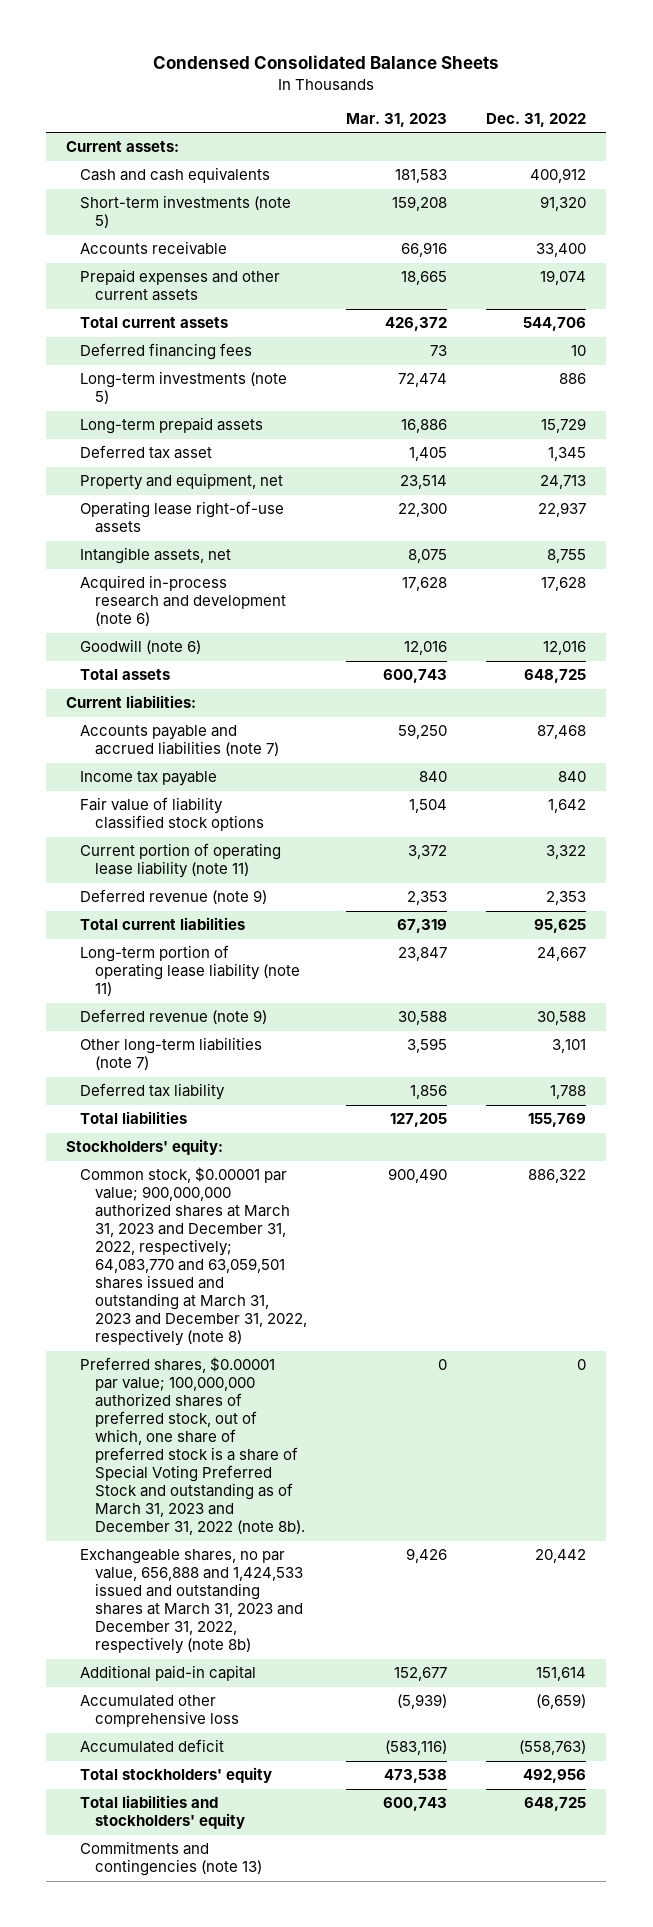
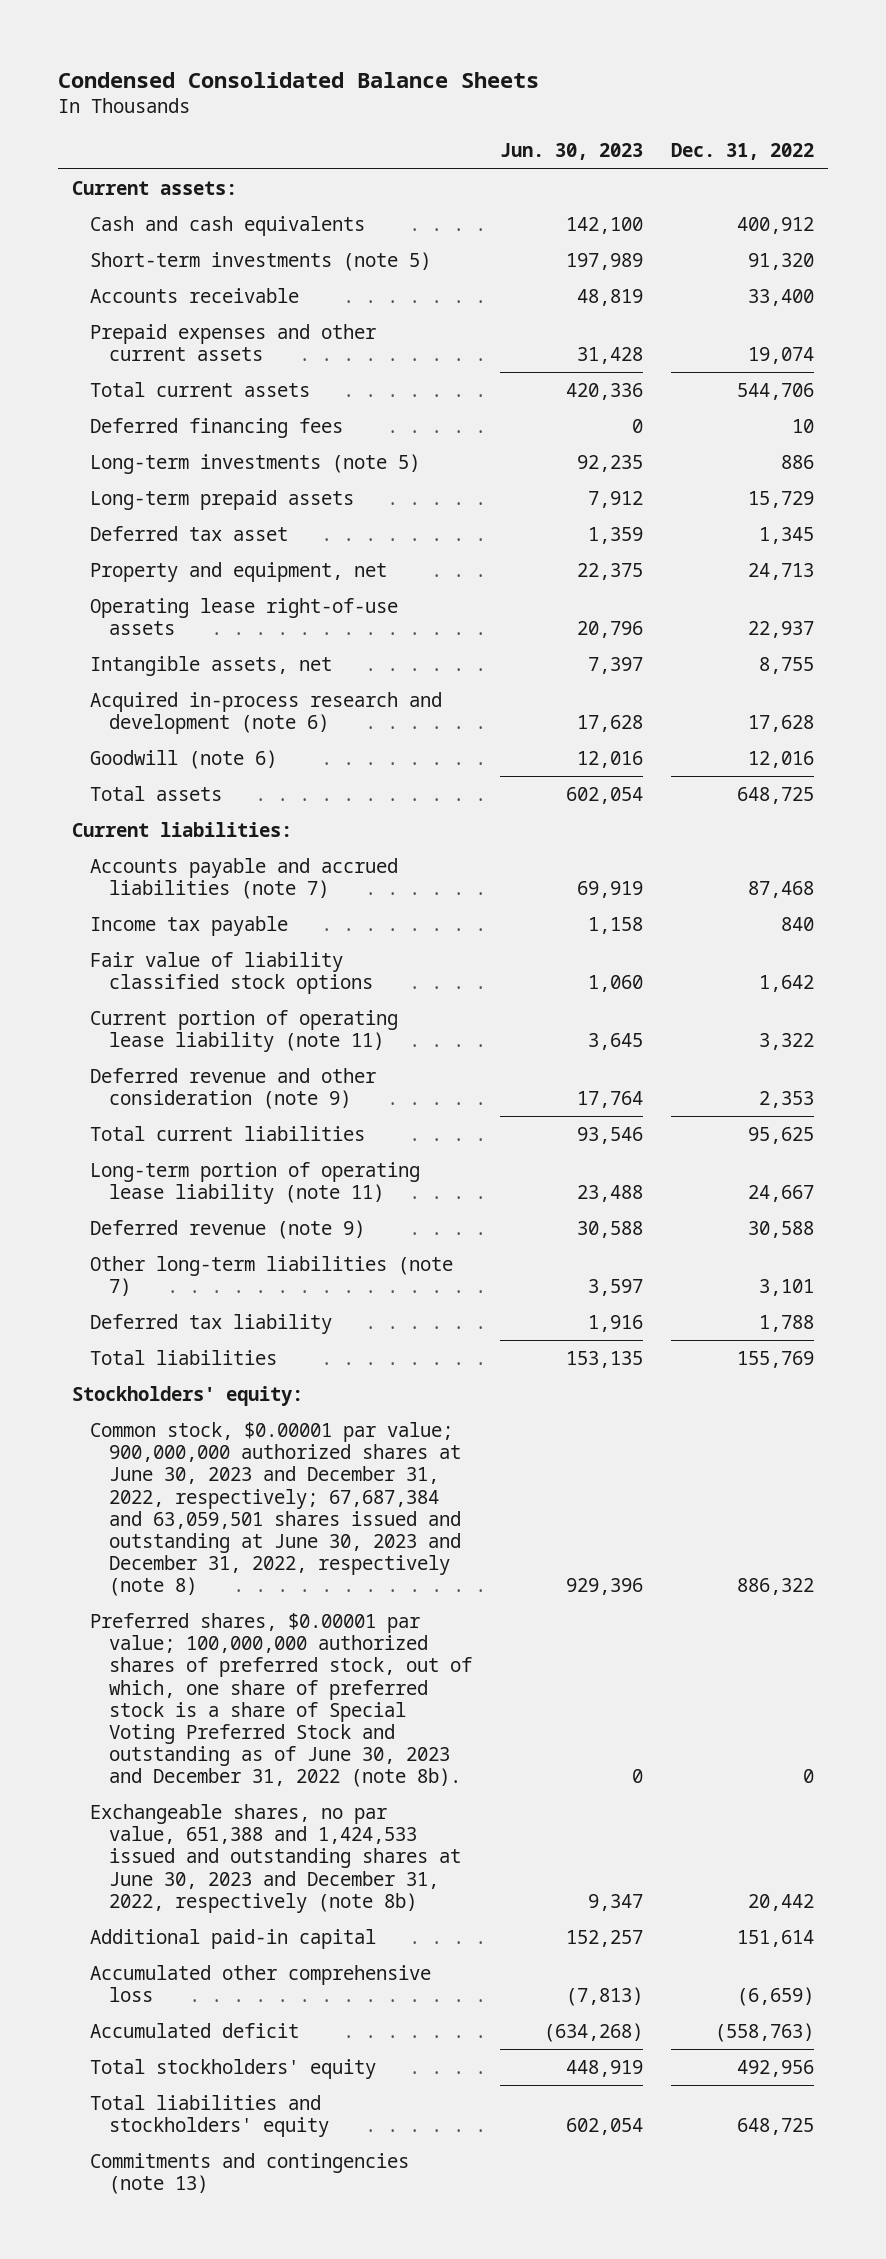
[345,112,447,127] Mar. 31, 2023 -> none
none -> [499,143,643,161] Jun. 30, 2023
[80,889,268,905] Deferred revenue (note 9) -> [90,1067,377,1110] Deferred revenue and other consideration (note 9)
[80,1167,307,1347] Common stock, $0.00001 par value; 900,000,000 authorized shares at March 31, 2023 and December 31, 2022, respectively; 64,083,770 and 63,059,501 shares issued and outstanding at March 31, 2023 and December 31, 2022, respectively (note 8) -> [90,1421,461,1597] Common stock, $0.00001 par value; 900,000,000 authorized shares at June 30, 2023 and December 31, 2022, respectively; 67,687,384 and 63,059,501 shares issued and outstanding at June 30, 2023 and December 31, 2022, respectively (note 8)
[80,1357,305,1536] Preferred shares, $0.00001 par value; 100,000,000 authorized shares of preferred stock, out of which, one share of preferred stock is a share of Special Voting Preferred Stock and outstanding as of March 31, 2023 and December 31, 2022 (note 8b). -> [90,1612,472,1788] Preferred shares, $0.00001 par value; 100,000,000 authorized shares of preferred stock, out of which, one share of preferred stock is a share of Special Voting Preferred Stock and outstanding as of June 30, 2023 and December 31, 2022 (note 8b).
[80,1549,303,1655] Exchangeable shares, no par value, 656,888 and 1,424,533 issued and outstanding shares at March 31, 2023 and December 31, 2022, respectively (note 8b) -> [90,1803,461,1913] Exchangeable shares, no par value, 651,388 and 1,424,533 issued and outstanding shares at June 30, 2023 and December 31, 2022, respectively (note 8b)

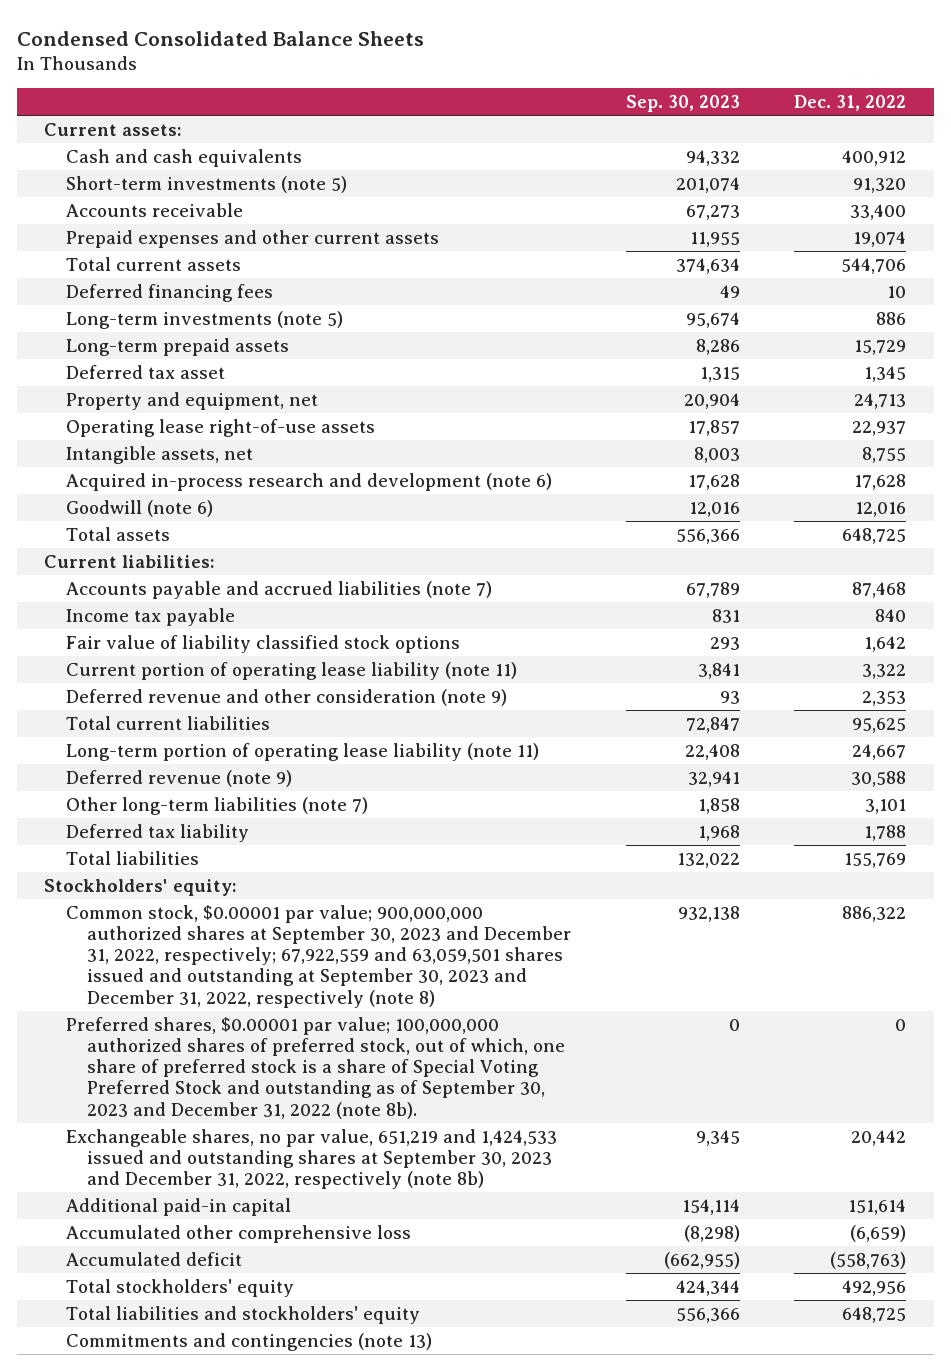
[499,143,643,161] Jun. 30, 2023 -> none
none -> [625,95,740,113] Sep. 30, 2023
[90,1421,461,1597] Common stock, $0.00001 par value; 900,000,000 authorized shares at June 30, 2023 and December 31, 2022, respectively; 67,687,384 and 63,059,501 shares issued and outstanding at June 30, 2023 and December 31, 2022, respectively (note 8) -> [65,904,572,1008] Common stock, $0.00001 par value; 900,000,000 authorized shares at September 30, 2023 and December 31, 2022, respectively; 67,922,559 and 63,059,501 shares issued and outstanding at September 30, 2023 and December 31, 2022, respectively (note 8)
[90,1612,472,1788] Preferred shares, $0.00001 par value; 100,000,000 authorized shares of preferred stock, out of which, one share of preferred stock is a share of Special Voting Preferred Stock and outstanding as of June 30, 2023 and December 31, 2022 (note 8b). -> [65,1016,566,1119] Preferred shares, $0.00001 par value; 100,000,000 authorized shares of preferred stock, out of which, one share of preferred stock is a share of Special Voting Preferred Stock and outstanding as of September 30, 2023 and December 31, 2022 (note 8b).
[90,1803,461,1913] Exchangeable shares, no par value, 651,388 and 1,424,533 issued and outstanding shares at June 30, 2023 and December 31, 2022, respectively (note 8b) -> [65,1128,557,1190] Exchangeable shares, no par value, 651,219 and 1,424,533 issued and outstanding shares at September 30, 2023 and December 31, 2022, respectively (note 8b)

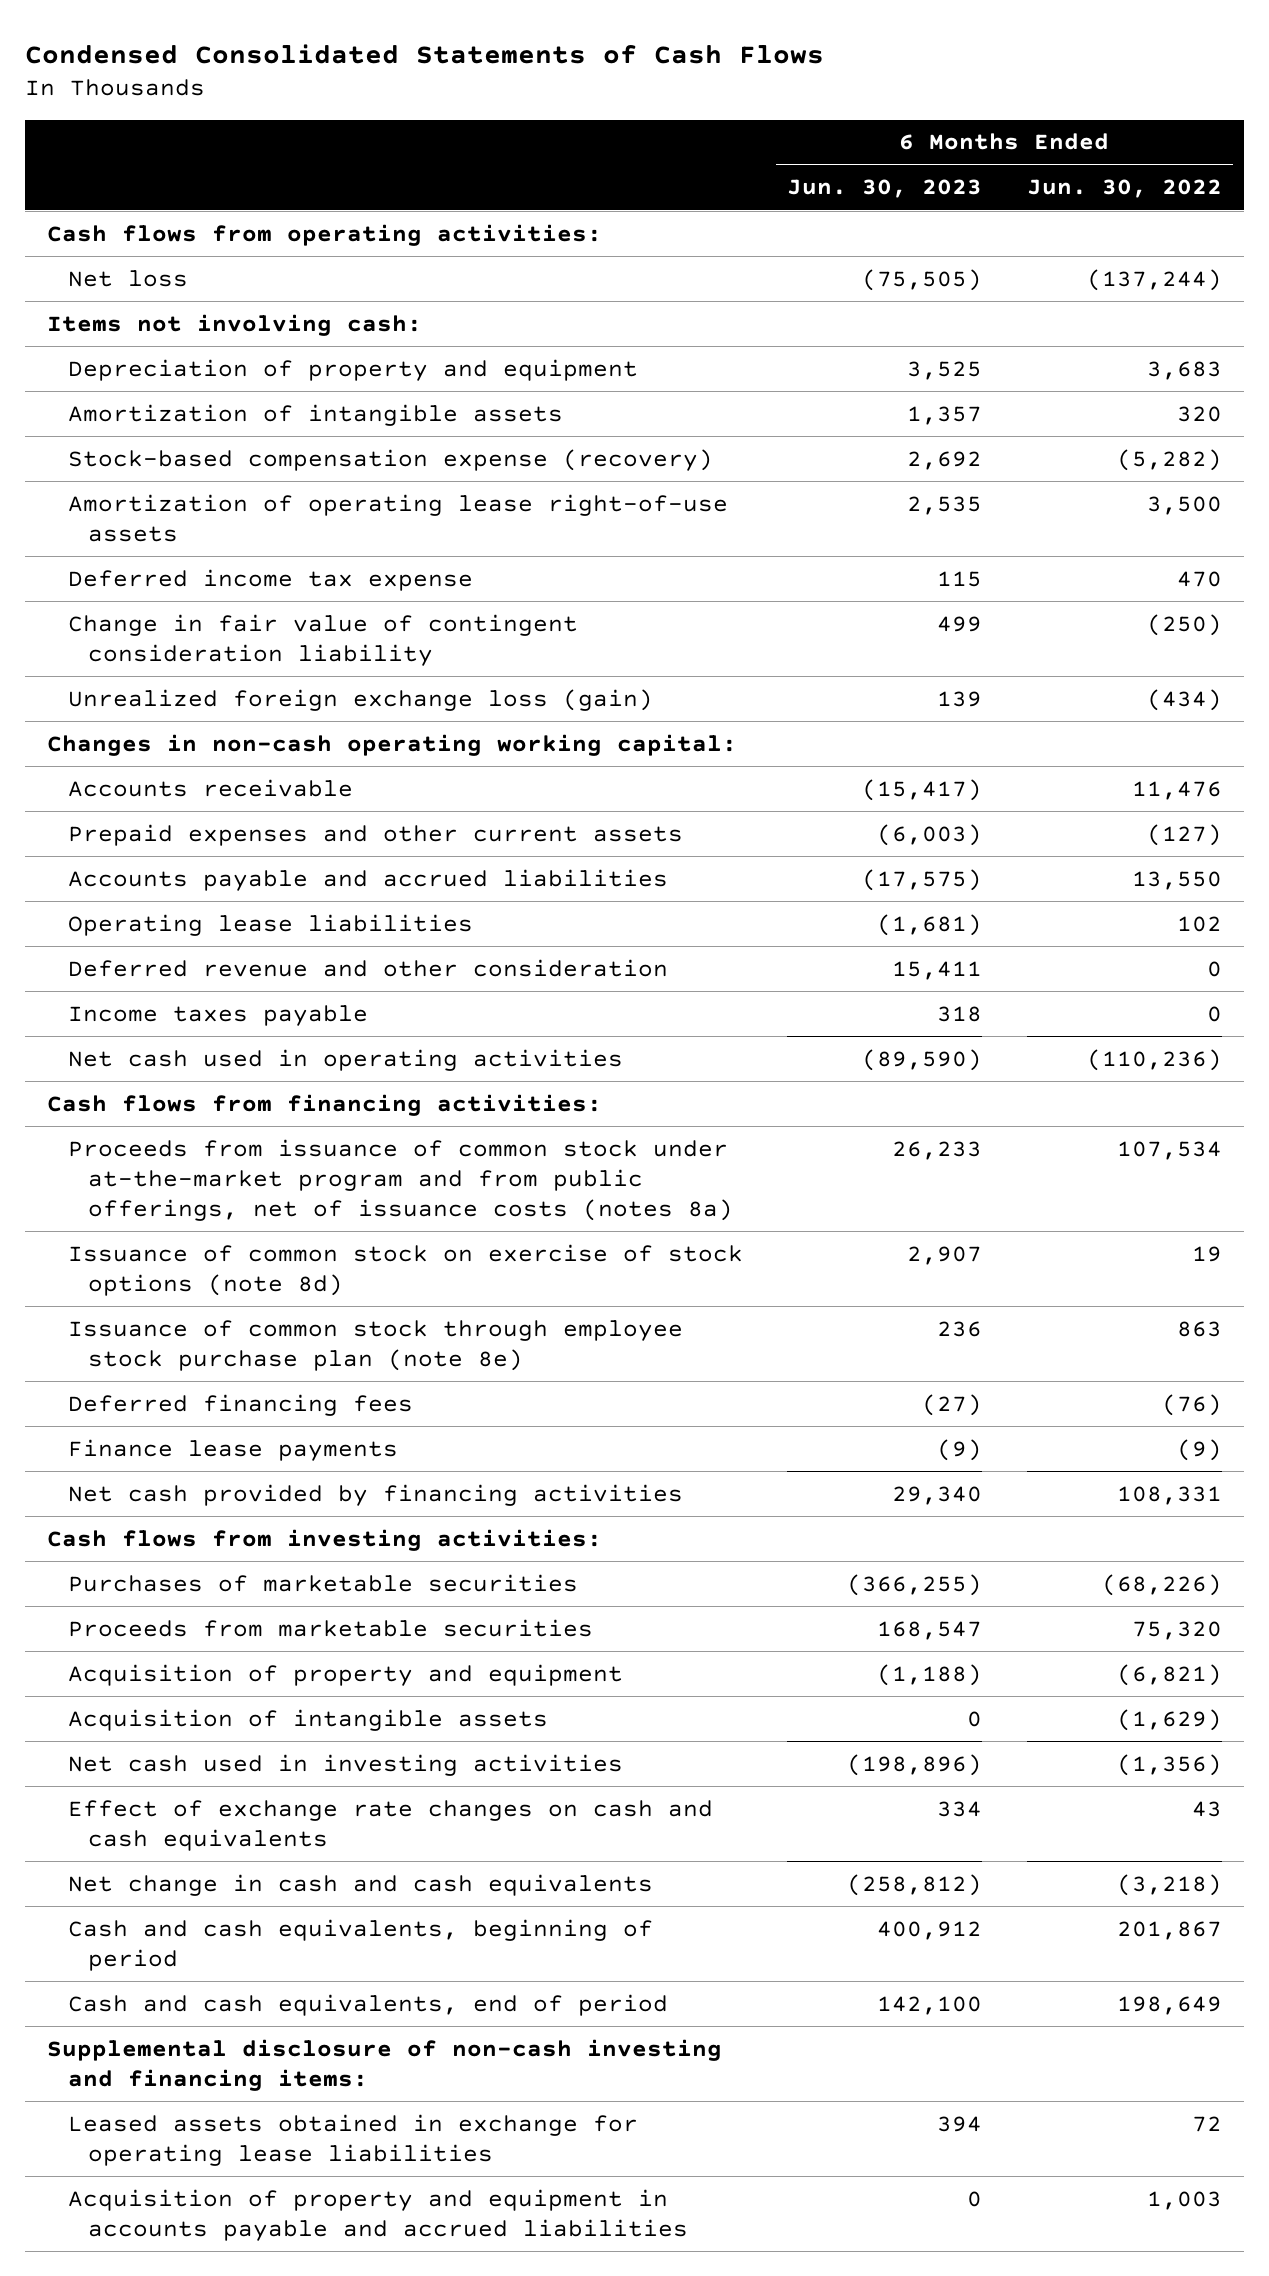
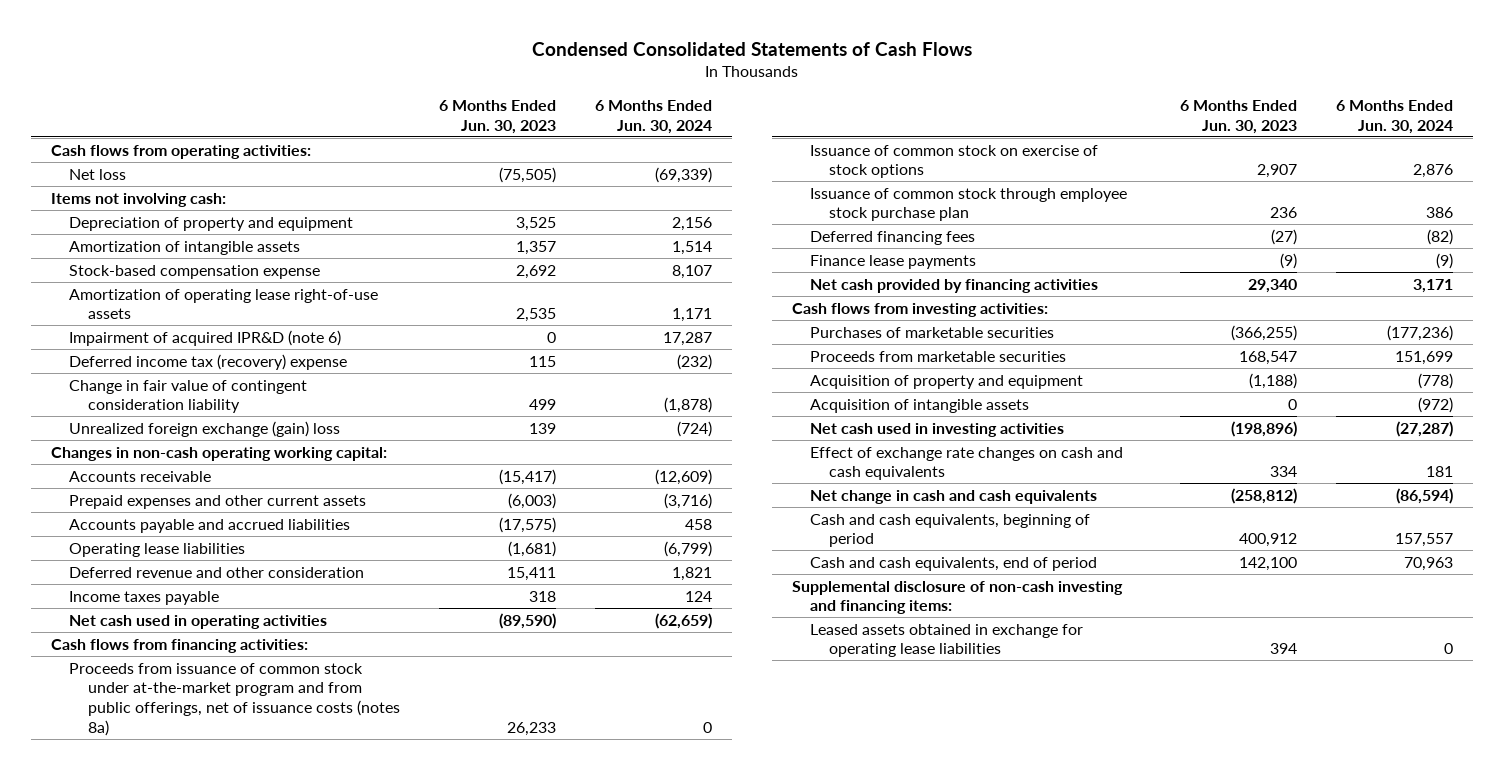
[1026,179,1222,199] Jun. 30, 2022 -> none
none -> [595,100,713,134] 6 Months Ended Jun. 30, 2024
[67,448,713,471] Stock-based compensation expense (recovery) -> [69,264,321,279] Stock-based compensation expense
none -> [69,329,342,346] Impairment of acquired IPR&D (note 6)
[67,568,473,591] Deferred income tax expense -> [69,353,348,370] Deferred income tax (recovery) expense
[67,688,653,711] Unrealized foreign exchange loss (gain) -> [69,420,341,437] Unrealized foreign exchange (gain) loss
[67,1243,743,1296] Issuance of common stock on exercise of stock options (note 8d) -> [810,144,1099,179] Issuance of common stock on exercise of stock options
[67,1319,683,1371] Issuance of common stock through employee stock purchase plan (note 8e) -> [810,187,1128,222] Issuance of common stock through employee stock purchase plan
[67,2188,689,2241] Acquisition of property and equipment in accounts payable and accrued liabilities -> none

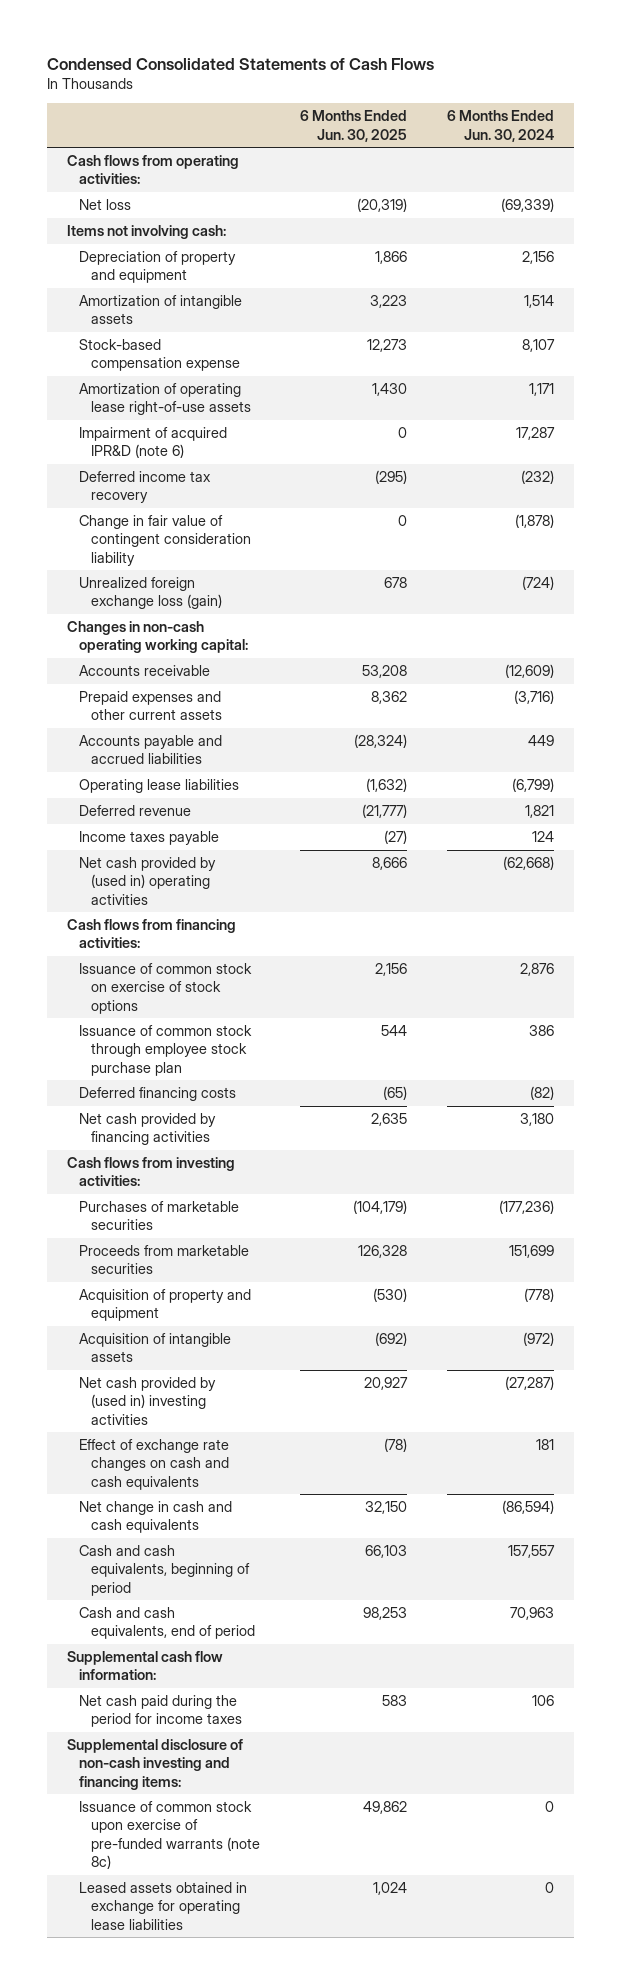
[438,100,556,134] 6 Months Ended Jun. 30, 2023 -> none
none -> [300,110,408,142] 6 Months Ended Jun. 30, 2025
[69,353,348,370] Deferred income tax (recovery) expense -> [79,471,212,504] Deferred income tax recovery
[69,420,341,437] Unrealized foreign exchange (gain) loss -> [79,577,223,610] Unrealized foreign exchange loss (gain)
[685,518,713,530] 458 -> [528,735,555,747] 449
[69,566,365,578] Deferred revenue and other consideration -> [79,805,192,817] Deferred revenue
[69,614,328,629] Net cash used in operating activities -> [79,857,217,905] Net cash provided by (used in) operating activities
[655,612,713,629] (62,659) -> [503,856,555,871] (62,668)
[69,662,400,736] Proceeds from issuance of common stock under at-the-market program and from public offerings, net of issuance costs (notes 8a) -> none
[810,254,977,269] Finance lease payments -> none
[810,230,976,245] Deferred financing fees -> [79,1087,237,1102] Deferred financing costs
[1413,278,1454,293] 3,171 -> [520,1113,555,1127] 3,180
[810,422,1065,437] Net cash used in investing activities -> [79,1377,217,1425] Net cash provided by (used in) investing activities
none -> [67,1651,224,1681] Supplemental cash flow information:
none -> [79,1695,243,1728] Net cash paid during the period for income taxes
none -> [79,1801,261,1870] Issuance of common stock upon exercise of pre-funded warrants (note 8c)

